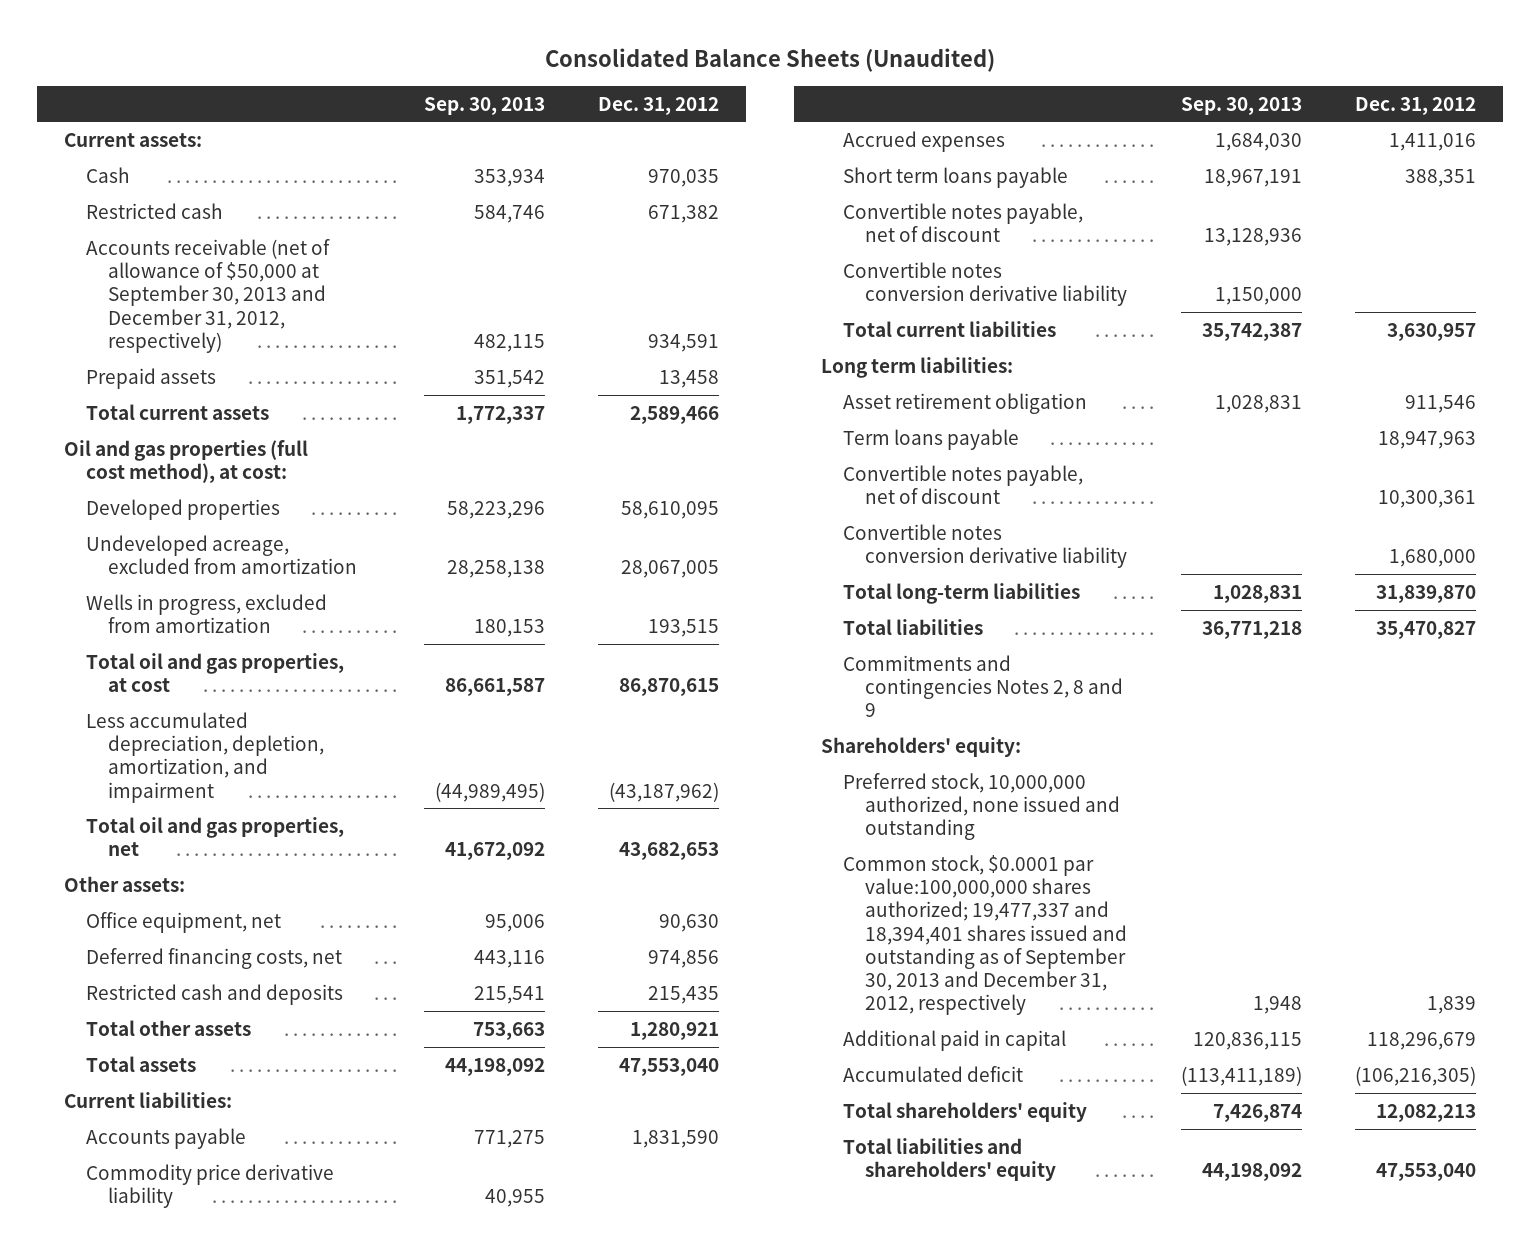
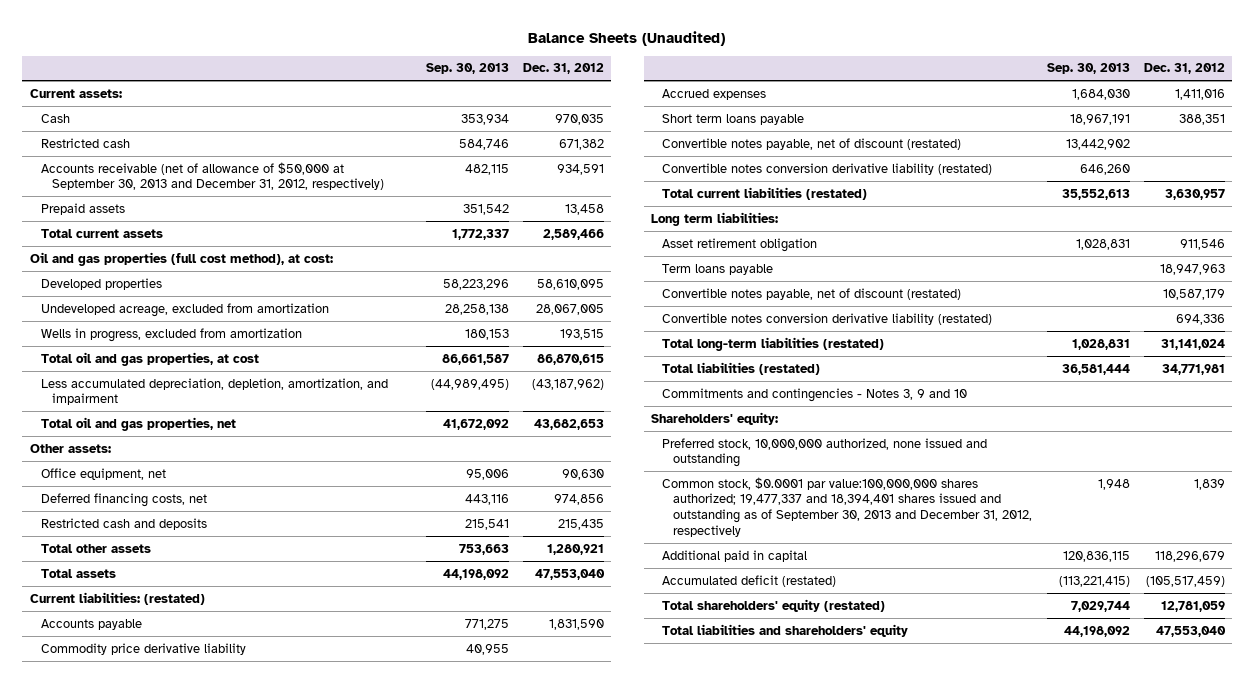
[545,47,996,72] Consolidated Balance Sheets (Unaudited) -> [528,30,726,46] Balance Sheets (Unaudited)
[63,1091,232,1108] Current liabilities: -> [29,591,205,605] Current liabilities: (restated)
[842,202,1083,243] Convertible notes payable, net of discount -> [662,137,962,150] Convertible notes payable, net of discount (restated)
[1203,228,1302,247] 13,128,936 -> [1065,138,1130,150] 13,442,902
[842,261,1127,307] Convertible notes conversion derivative liability -> [662,162,993,175] Convertible notes conversion derivative liability (restated)
[1214,287,1302,306] 1,150,000 -> [1079,163,1130,175] 646,260
[842,320,1056,337] Total current liabilities -> [662,186,868,200] Total current liabilities (restated)
[1201,322,1302,341] 35,742,387 -> [1061,188,1130,200] 35,552,613
[842,464,1083,505] Convertible notes payable, net of discount -> [662,287,962,300] Convertible notes payable, net of discount (restated)
[1378,490,1477,509] 10,300,361 -> [1163,288,1226,300] 10,587,179
[842,523,1127,569] Convertible notes conversion derivative liability -> [662,312,993,325] Convertible notes conversion derivative liability (restated)
[1389,549,1477,568] 1,680,000 -> [1176,313,1226,325] 694,336
[842,582,1080,604] Total long-term liabilities -> [662,336,885,351] Total long-term liabilities (restated)
[1376,584,1477,603] 31,839,870 -> [1161,338,1226,350] 31,141,024
[842,618,983,635] Total liabilities -> [662,361,821,375] Total liabilities (restated)
[1201,620,1302,639] 36,771,218 -> [1061,363,1130,375] 36,581,444
[1376,620,1477,639] 35,470,827 -> [1162,363,1226,375] 34,771,981
[842,654,1123,718] Commitments and contingencies Notes 2, 8 and 9 -> [662,387,968,402] Commitments and contingencies - Notes 3, 9 and 10
[842,1065,1023,1082] Accumulated deficit -> [662,574,837,587] Accumulated deficit (restated)
[1180,1065,1302,1086] (113,411,189) -> [1058,575,1130,587] (113,221,415)
[1355,1065,1477,1086] (106,216,305) -> [1146,575,1226,587] (105,517,459)
[842,1101,1087,1122] Total shareholders' equity -> [662,598,886,612] Total shareholders' equity (restated)
[1212,1103,1302,1122] 7,426,874 -> [1070,600,1130,612] 7,029,744
[1376,1103,1477,1122] 12,082,213 -> [1161,600,1226,612] 12,781,059

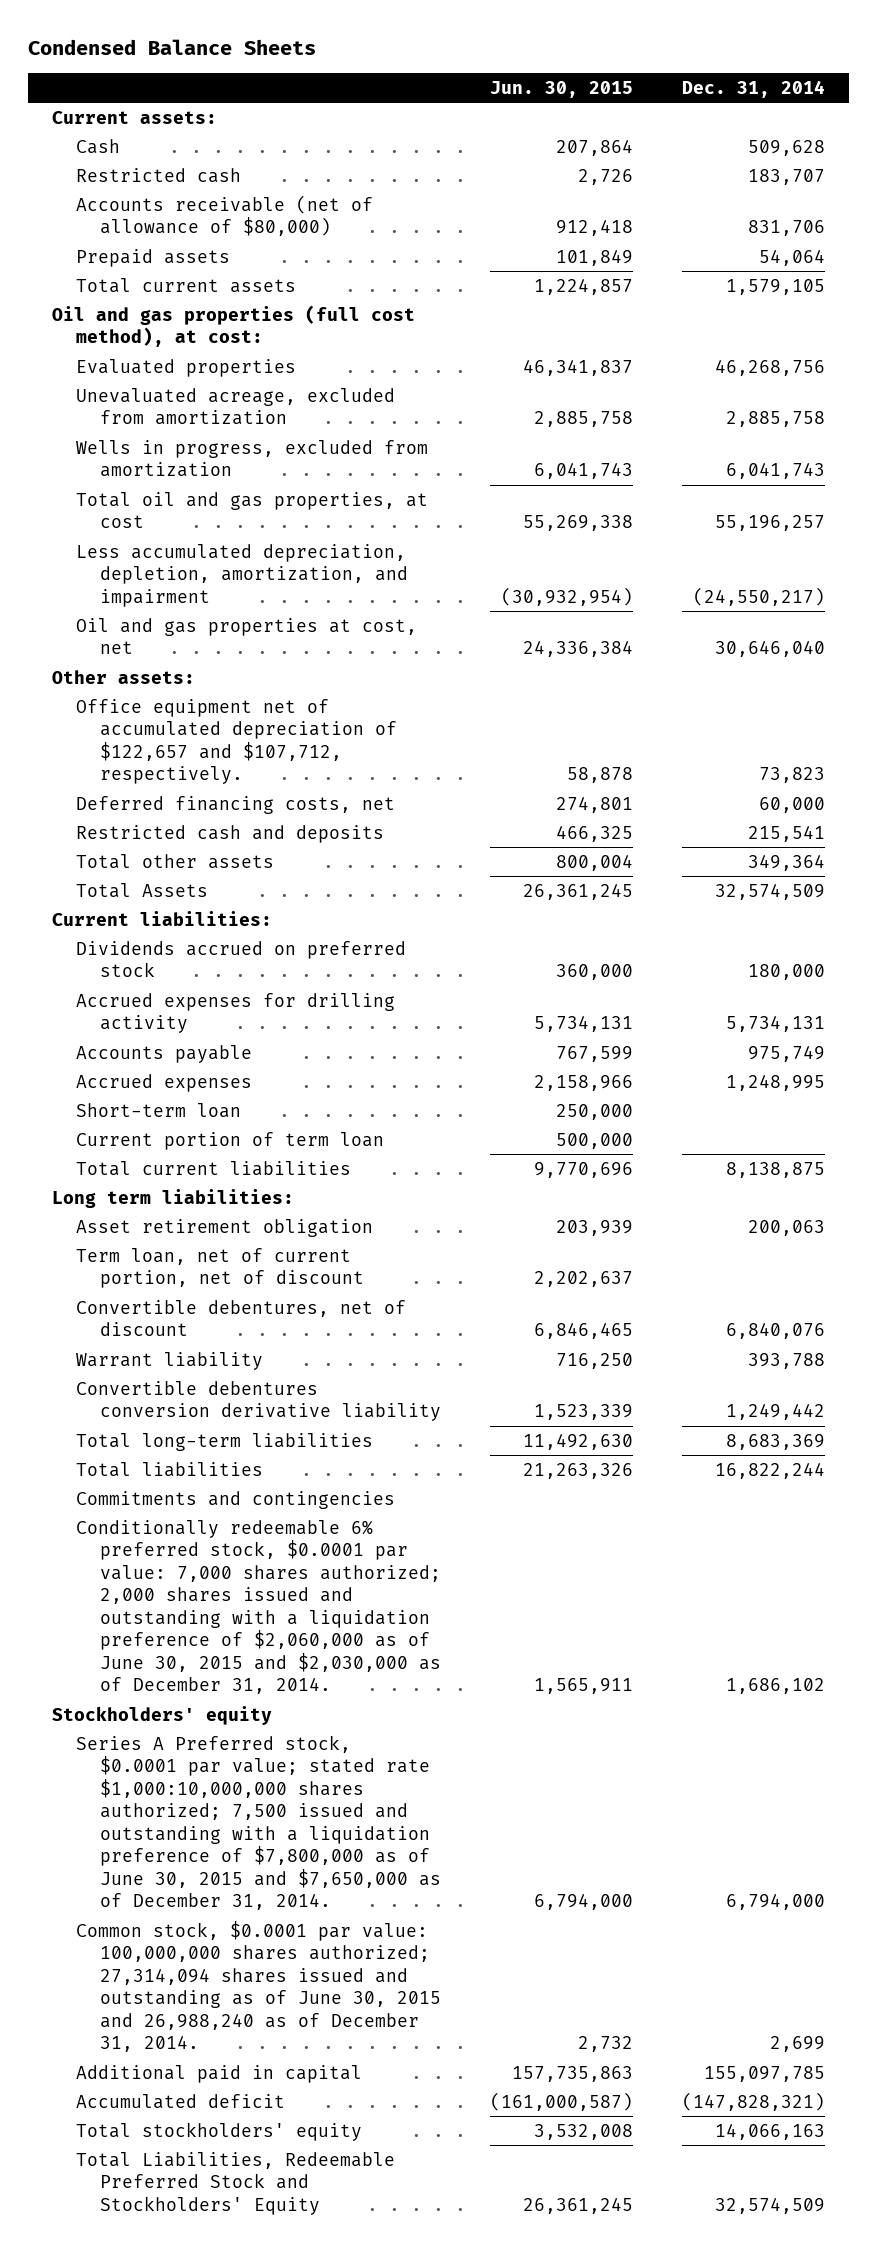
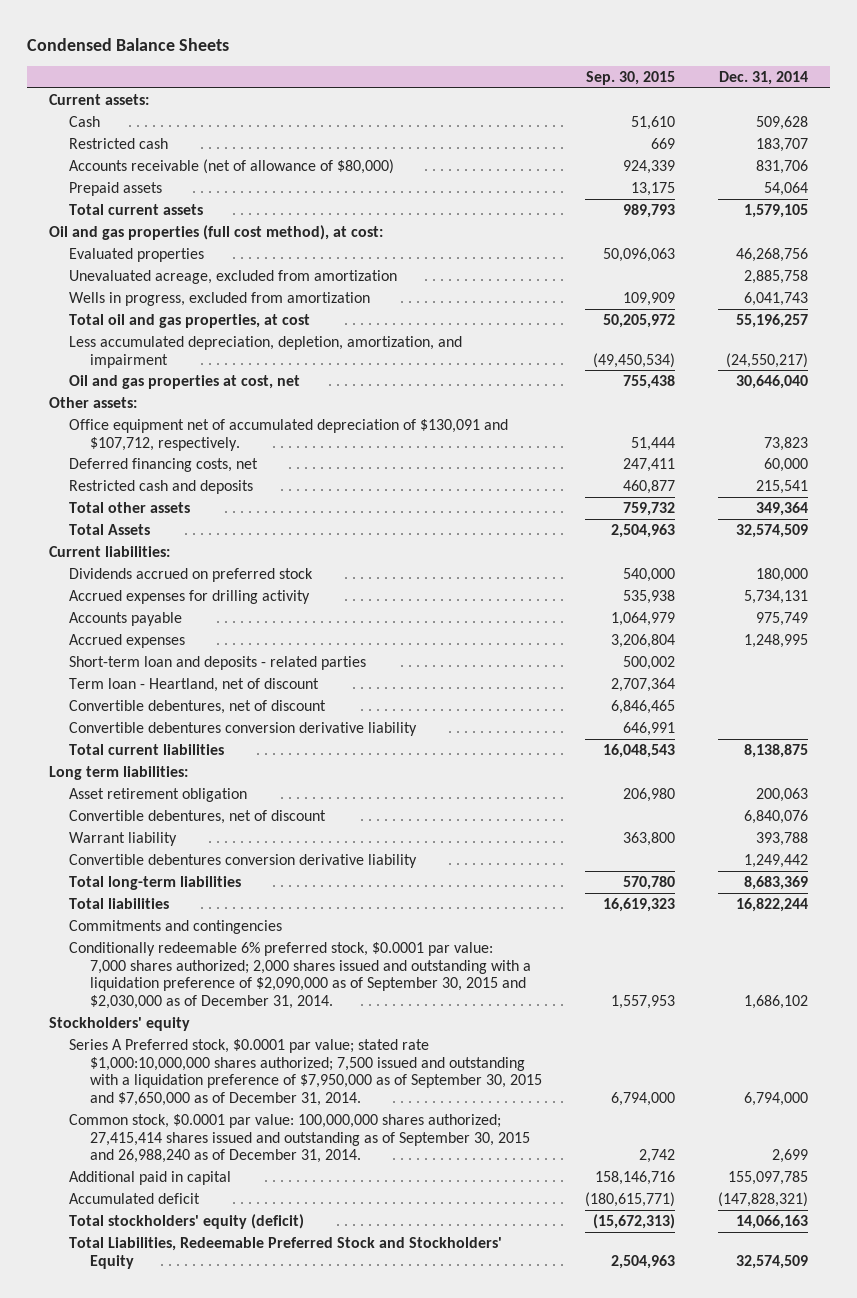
[490,80,634,98] Jun. 30, 2015 -> none
none -> [586,71,676,86] Sep. 30, 2015
[76,698,398,785] Office equipment net of accumulated depreciation of $122,657 and $107,712, respectively. -> [69,418,509,451] Office equipment net of accumulated depreciation of $130,091 and $107,712, respectively.
[76,1102,242,1118] Short-term loan -> [69,655,367,670] Short-term loan and deposits - related parties
[76,1131,385,1150] Current portion of term loan -> [69,677,320,692] Term loan - Heartland, net of discount
none -> [69,699,327,714] Convertible debentures, net of discount
none -> [69,721,418,736] Convertible debentures conversion derivative liability
[76,1247,365,1289] Term loan, net of current portion, net of discount -> none
[76,1519,442,1695] Conditionally redeemable 6% preferred stock, $0.0001 par value: 7,000 shares authorized; 2,000 shares issued and outstanding with a liquidation preference of $2,060,000 as of June 30, 2015 and $2,030,000 as of December 31, 2014. -> [69,941,532,1010] Conditionally redeemable 6% preferred stock, $0.0001 par value: 7,000 shares authorized; 2,000 shares issued and outstanding with a liquidation preference of $2,090,000 as of September 30, 2015 and $2,030,000 as of December 31, 2014.
[76,1734,442,1911] Series A Preferred stock, $0.0001 par value; stated rate $1,000:10,000,000 shares authorized; 7,500 issued and outstanding with a liquidation preference of $7,800,000 as of June 30, 2015 and $7,650,000 as of December 31, 2014. -> [69,1038,543,1107] Series A Preferred stock, $0.0001 par value; stated rate $1,000:10,000,000 shares authorized; 7,500 issued and outstanding with a liquidation preference of $7,950,000 as of September 30, 2015 and $7,650,000 as of December 31, 2014.
[76,1920,442,2053] Common stock, $0.0001 par value: 100,000,000 shares authorized; 27,314,094 shares issued and outstanding as of June 30, 2015 and 26,988,240 as of December 31, 2014. -> [69,1113,531,1164] Common stock, $0.0001 par value: 100,000,000 shares authorized; 27,415,414 shares issued and outstanding as of September 30, 2015 and 26,988,240 as of December 31, 2014.
[76,2121,363,2141] Total stockholders' equity -> [69,1213,305,1229] Total stockholders' equity (deficit)

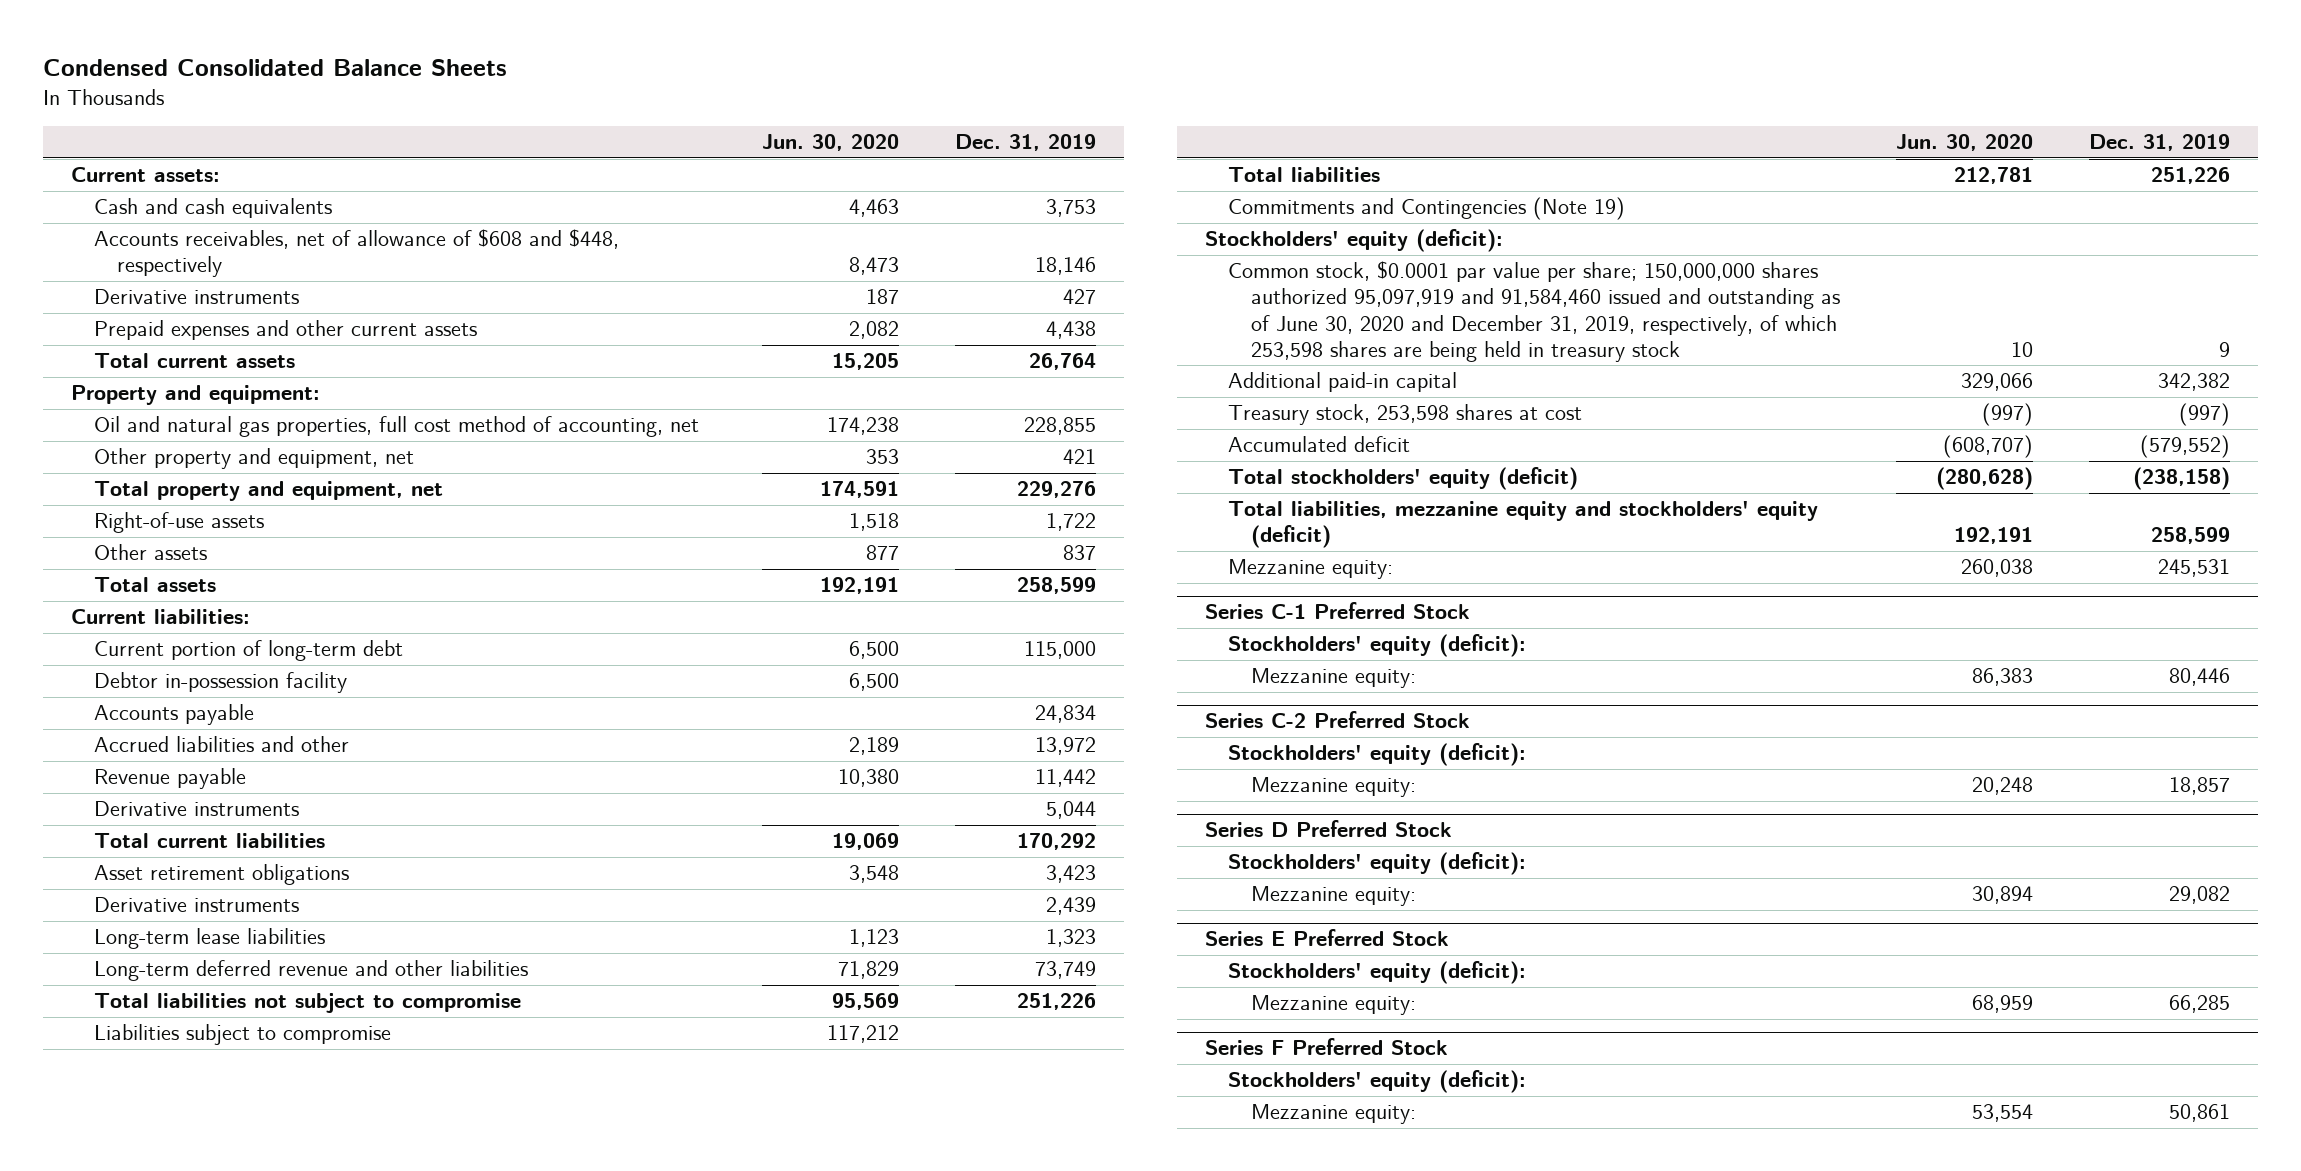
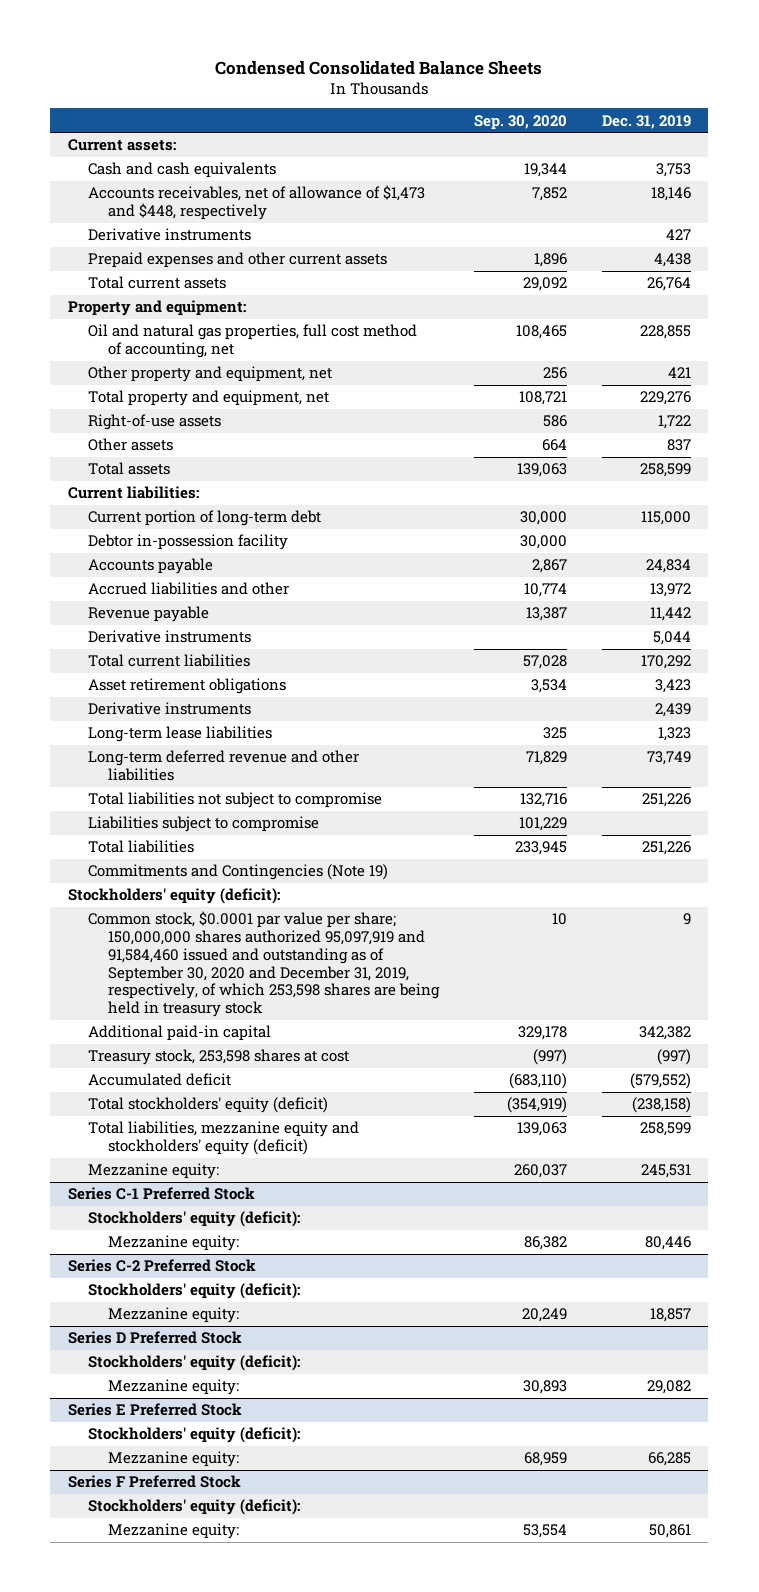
[762,134,900,152] Jun. 30, 2020 -> none
none -> [474,114,568,130] Sep. 30, 2020
[94,229,620,278] Accounts receivables, net of allowance of $608 and $448, respectively -> [88,185,426,221] Accounts receivables, net of allowance of $1,473 and $448, respectively
[1228,261,1841,362] Common stock, $0.0001 par value per share; 150,000,000 shares authorized 95,097,919 and 91,584,460 issued and outstanding as of June 30, 2020 and December 31, 2019, respectively, of which 253,598 shares are being held in treasury stock -> [88,911,441,1018] Common stock, $0.0001 par value per share; 150,000,000 shares authorized 95,097,919 and 91,584,460 issued and outstanding as of September 30, 2020 and December 31, 2019, respectively, of which 253,598 shares are being held in treasury stock

